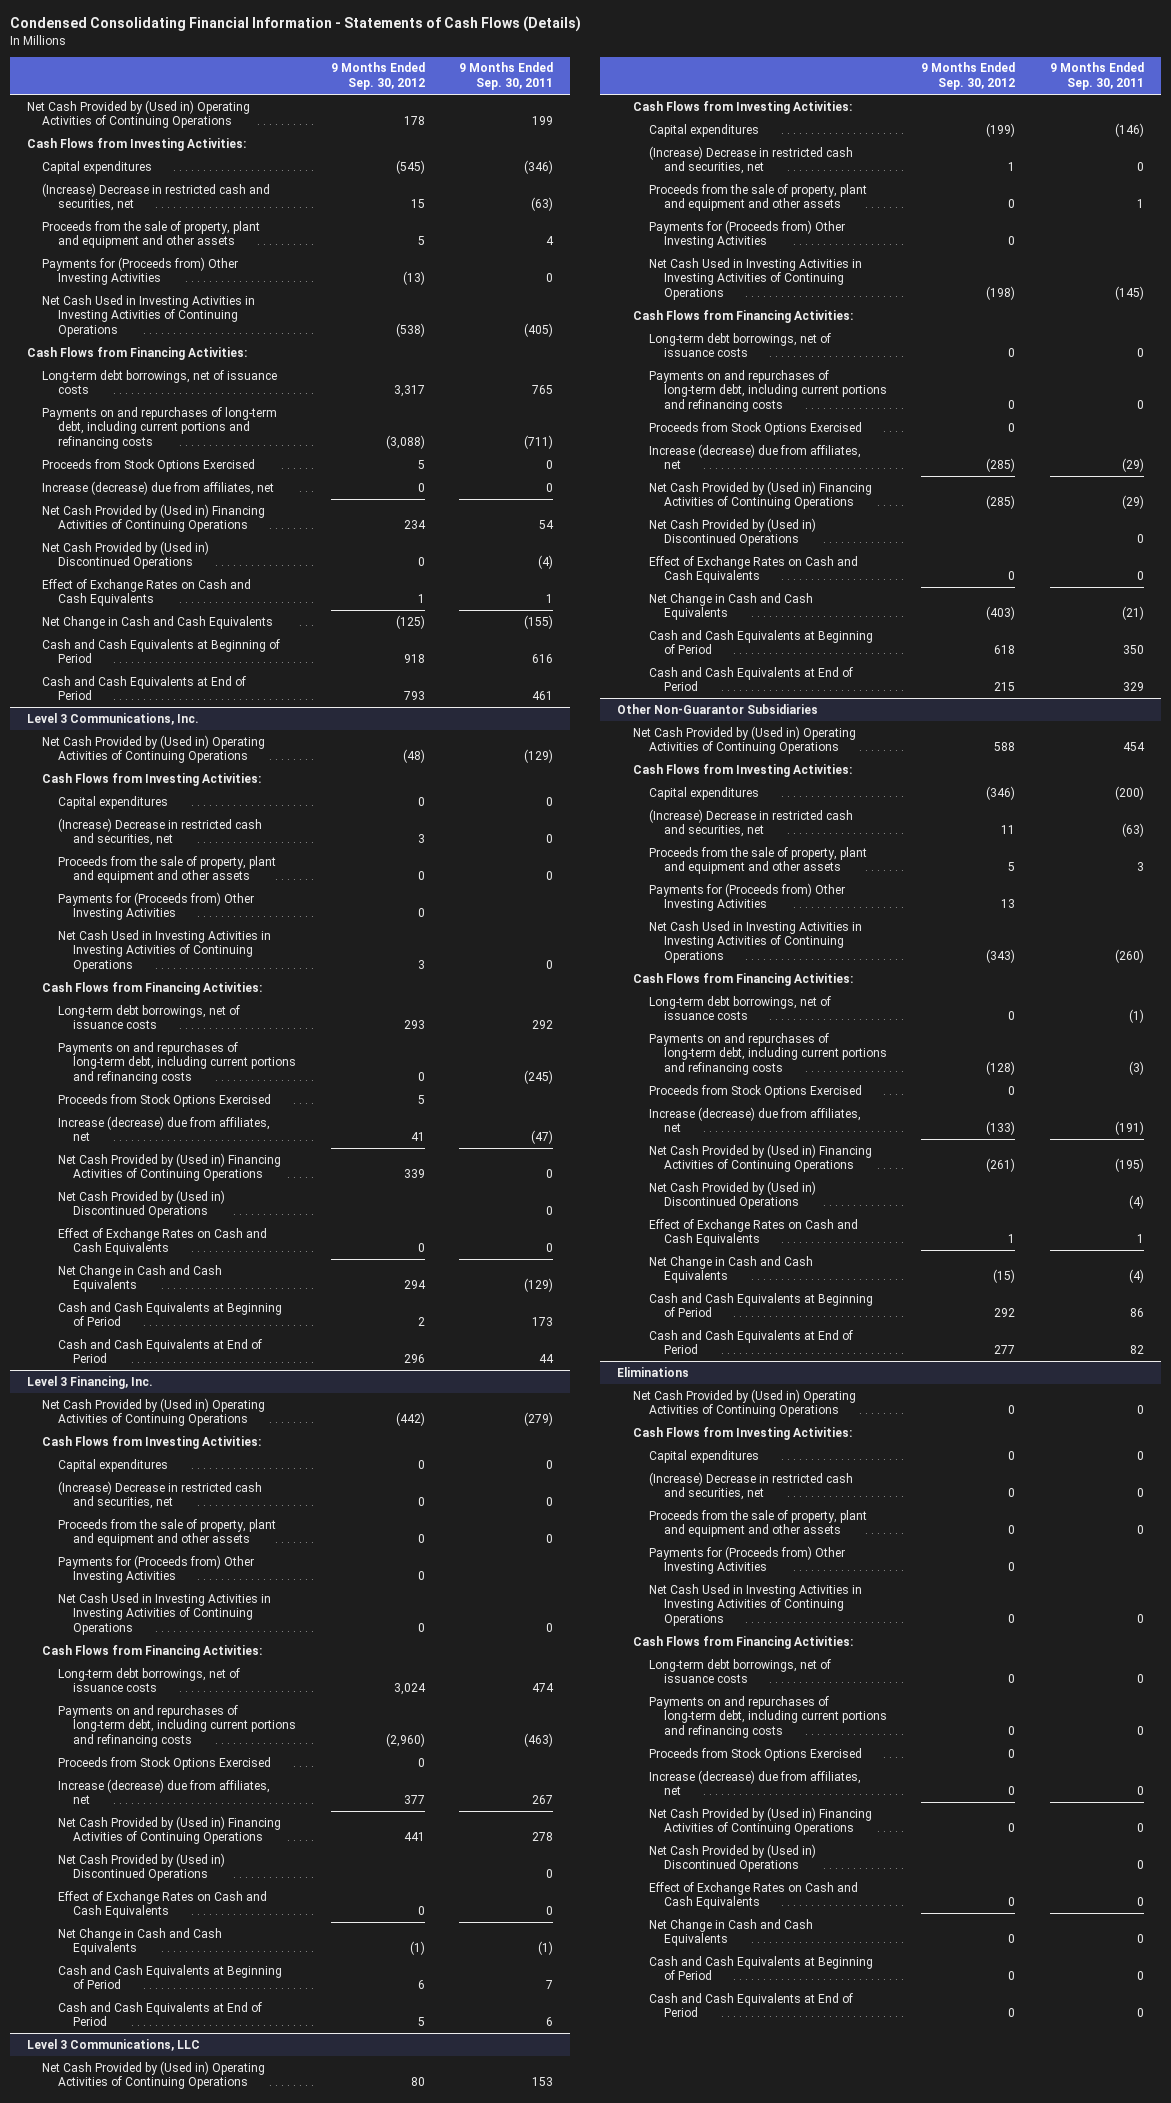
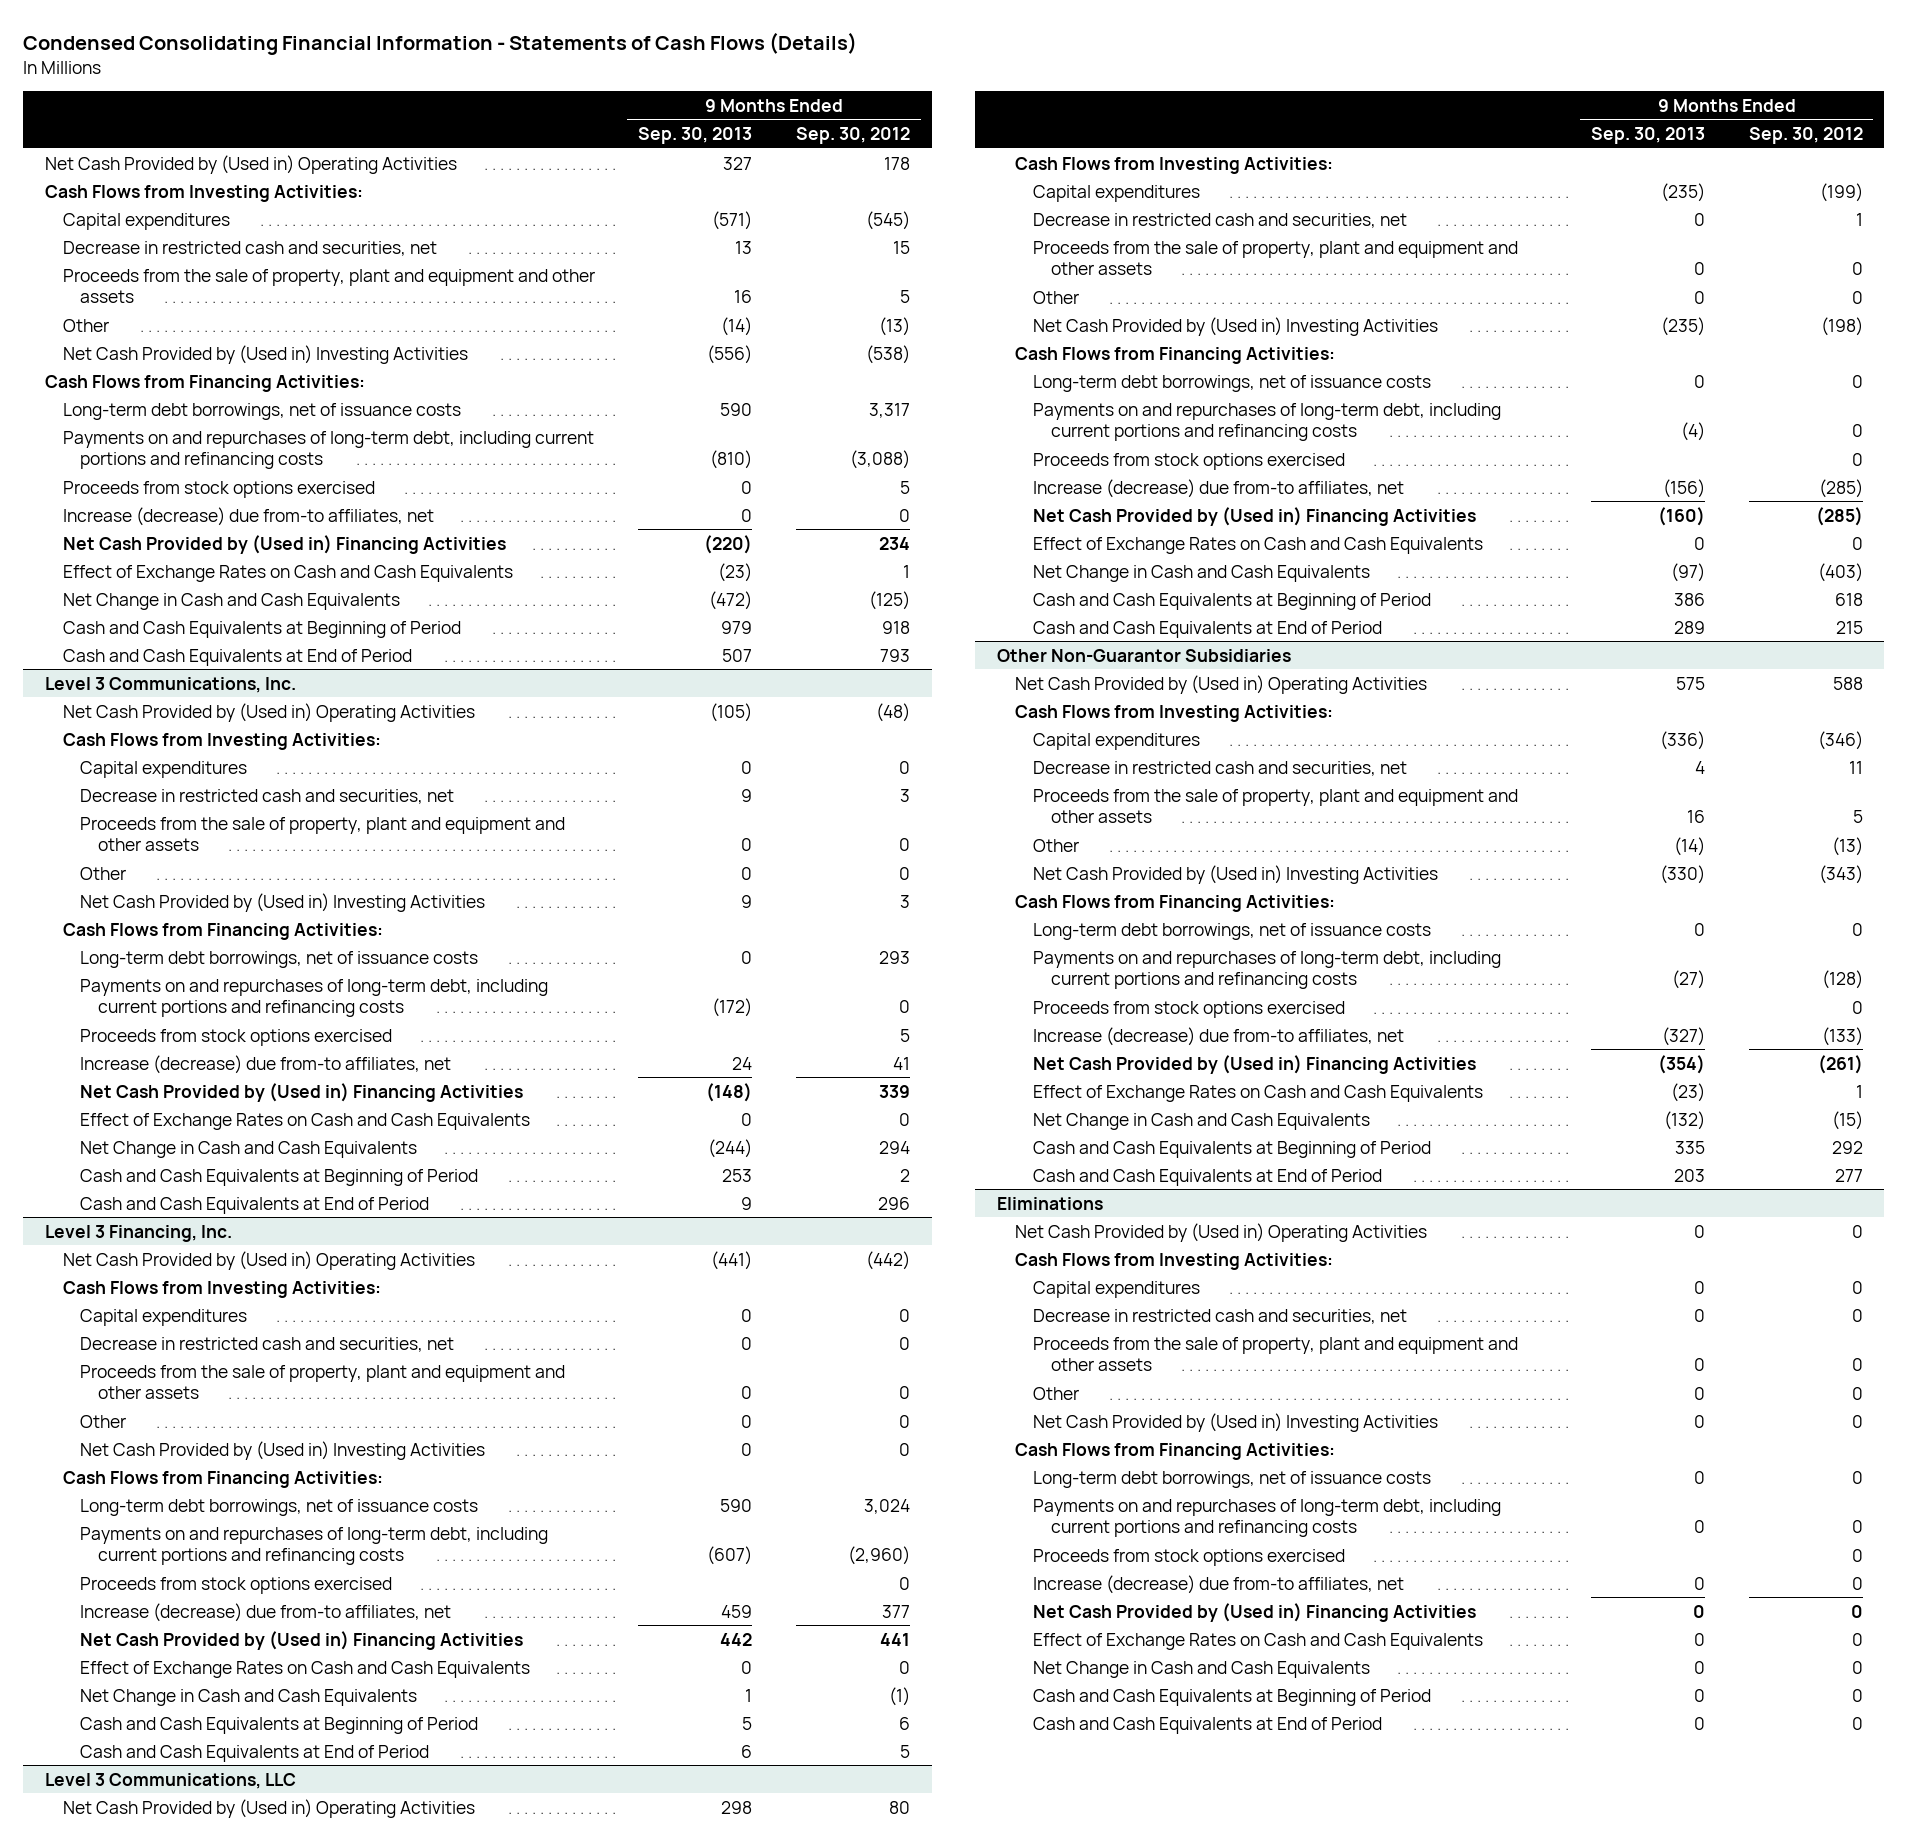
[459,62,554,90] 9 Months Ended Sep. 30, 2011 -> none
none -> [638,126,753,144] Sep. 30, 2013
[26,99,250,129] Net Cash Provided by (Used in) Operating Activities of Continuing Operations -> [44,154,457,174] Net Cash Provided by (Used in) Operating Activities
[42,182,271,212] (Increase) Decrease in restricted cash and securities, net -> [62,240,437,256] Decrease in restricted cash and securities, net
[42,256,239,286] Payments for (Proceeds from) Other Investing Activities -> [62,318,109,332] Other
[42,294,256,337] Net Cash Used in Investing Activities in Investing Activities of Continuing Operations -> [62,344,468,364] Net Cash Provided by (Used in) Investing Activities
[42,540,210,570] Net Cash Provided by (Used in) Discontinued Operations -> none
[42,458,256,472] Proceeds from Stock Options Exercised -> [62,480,375,498] Proceeds from stock options exercised
[42,480,275,495] Increase (decrease) due from affiliates, net -> [62,506,434,526] Increase (decrease) due from-to affiliates, net
[42,503,266,533] Net Cash Provided by (Used in) Financing Activities of Continuing Operations -> [62,534,506,554] Net Cash Provided by (Used in) Financing Activities
[42,734,266,764] Net Cash Provided by (Used in) Operating Activities of Continuing Operations -> [62,702,475,722] Net Cash Provided by (Used in) Operating Activities
[57,817,262,847] (Increase) Decrease in restricted cash and securities, net -> [80,788,455,804] Decrease in restricted cash and securities, net
[57,891,254,921] Payments for (Proceeds from) Other Investing Activities -> [80,866,127,880] Other
[57,929,271,972] Net Cash Used in Investing Activities in Investing Activities of Continuing Operations -> [80,892,486,912] Net Cash Provided by (Used in) Investing Activities
[57,1189,225,1219] Net Cash Provided by (Used in) Discontinued Operations -> none
[57,1093,271,1107] Proceeds from Stock Options Exercised -> [80,1028,393,1046] Proceeds from stock options exercised
[57,1115,270,1142] Increase (decrease) due from affiliates, net -> [80,1054,452,1074] Increase (decrease) due from-to affiliates, net
[57,1152,281,1182] Net Cash Provided by (Used in) Financing Activities of Continuing Operations -> [80,1082,524,1102] Net Cash Provided by (Used in) Financing Activities
[42,1397,266,1427] Net Cash Provided by (Used in) Operating Activities of Continuing Operations -> [62,1250,475,1270] Net Cash Provided by (Used in) Operating Activities
[57,1480,262,1510] (Increase) Decrease in restricted cash and securities, net -> [80,1336,455,1352] Decrease in restricted cash and securities, net
[57,1554,254,1584] Payments for (Proceeds from) Other Investing Activities -> [80,1414,127,1428] Other
[57,1592,271,1635] Net Cash Used in Investing Activities in Investing Activities of Continuing Operations -> [80,1440,486,1460] Net Cash Provided by (Used in) Investing Activities
[57,1852,225,1882] Net Cash Provided by (Used in) Discontinued Operations -> none
[57,1756,271,1770] Proceeds from Stock Options Exercised -> [80,1576,393,1594] Proceeds from stock options exercised
[57,1778,270,1805] Increase (decrease) due from affiliates, net -> [80,1602,452,1622] Increase (decrease) due from-to affiliates, net
[57,1815,281,1845] Net Cash Provided by (Used in) Financing Activities of Continuing Operations -> [80,1630,524,1650] Net Cash Provided by (Used in) Financing Activities
[42,2060,266,2090] Net Cash Provided by (Used in) Operating Activities of Continuing Operations -> [62,1798,475,1818] Net Cash Provided by (Used in) Operating Activities
[648,145,853,175] (Increase) Decrease in restricted cash and securities, net -> [1032,212,1407,228] Decrease in restricted cash and securities, net
[648,219,845,249] Payments for (Proceeds from) Other Investing Activities -> [1032,290,1079,304] Other
[648,257,862,300] Net Cash Used in Investing Activities in Investing Activities of Continuing Operations -> [1032,316,1438,336] Net Cash Provided by (Used in) Investing Activities
[648,517,816,547] Net Cash Provided by (Used in) Discontinued Operations -> none
[648,421,862,435] Proceeds from Stock Options Exercised -> [1032,452,1345,470] Proceeds from stock options exercised
[648,443,861,470] Increase (decrease) due from affiliates, net -> [1032,478,1404,498] Increase (decrease) due from-to affiliates, net
[648,480,872,510] Net Cash Provided by (Used in) Financing Activities of Continuing Operations -> [1032,506,1476,526] Net Cash Provided by (Used in) Financing Activities
[632,725,856,755] Net Cash Provided by (Used in) Operating Activities of Continuing Operations -> [1015,674,1428,694] Net Cash Provided by (Used in) Operating Activities
[648,808,853,838] (Increase) Decrease in restricted cash and securities, net -> [1032,760,1407,776] Decrease in restricted cash and securities, net
[648,882,845,912] Payments for (Proceeds from) Other Investing Activities -> none
none -> [1032,838,1079,852] Other
[648,920,862,963] Net Cash Used in Investing Activities in Investing Activities of Continuing Operations -> [1032,864,1438,884] Net Cash Provided by (Used in) Investing Activities
[648,1180,816,1210] Net Cash Provided by (Used in) Discontinued Operations -> none
[648,1084,862,1098] Proceeds from Stock Options Exercised -> [1032,1000,1345,1018] Proceeds from stock options exercised
[648,1106,861,1133] Increase (decrease) due from affiliates, net -> [1032,1026,1404,1046] Increase (decrease) due from-to affiliates, net
[648,1143,872,1173] Net Cash Provided by (Used in) Financing Activities of Continuing Operations -> [1032,1054,1476,1074] Net Cash Provided by (Used in) Financing Activities
[632,1388,856,1418] Net Cash Provided by (Used in) Operating Activities of Continuing Operations -> [1015,1222,1428,1242] Net Cash Provided by (Used in) Operating Activities
[648,1471,853,1501] (Increase) Decrease in restricted cash and securities, net -> [1032,1308,1407,1324] Decrease in restricted cash and securities, net
[648,1545,845,1575] Payments for (Proceeds from) Other Investing Activities -> [1032,1386,1079,1400] Other
[648,1583,862,1626] Net Cash Used in Investing Activities in Investing Activities of Continuing Operations -> [1032,1412,1438,1432] Net Cash Provided by (Used in) Investing Activities
[648,1843,816,1873] Net Cash Provided by (Used in) Discontinued Operations -> none
[648,1747,862,1761] Proceeds from Stock Options Exercised -> [1032,1548,1345,1566] Proceeds from stock options exercised
[648,1769,861,1796] Increase (decrease) due from affiliates, net -> [1032,1574,1404,1594] Increase (decrease) due from-to affiliates, net
[648,1806,872,1836] Net Cash Provided by (Used in) Financing Activities of Continuing Operations -> [1032,1602,1476,1622] Net Cash Provided by (Used in) Financing Activities

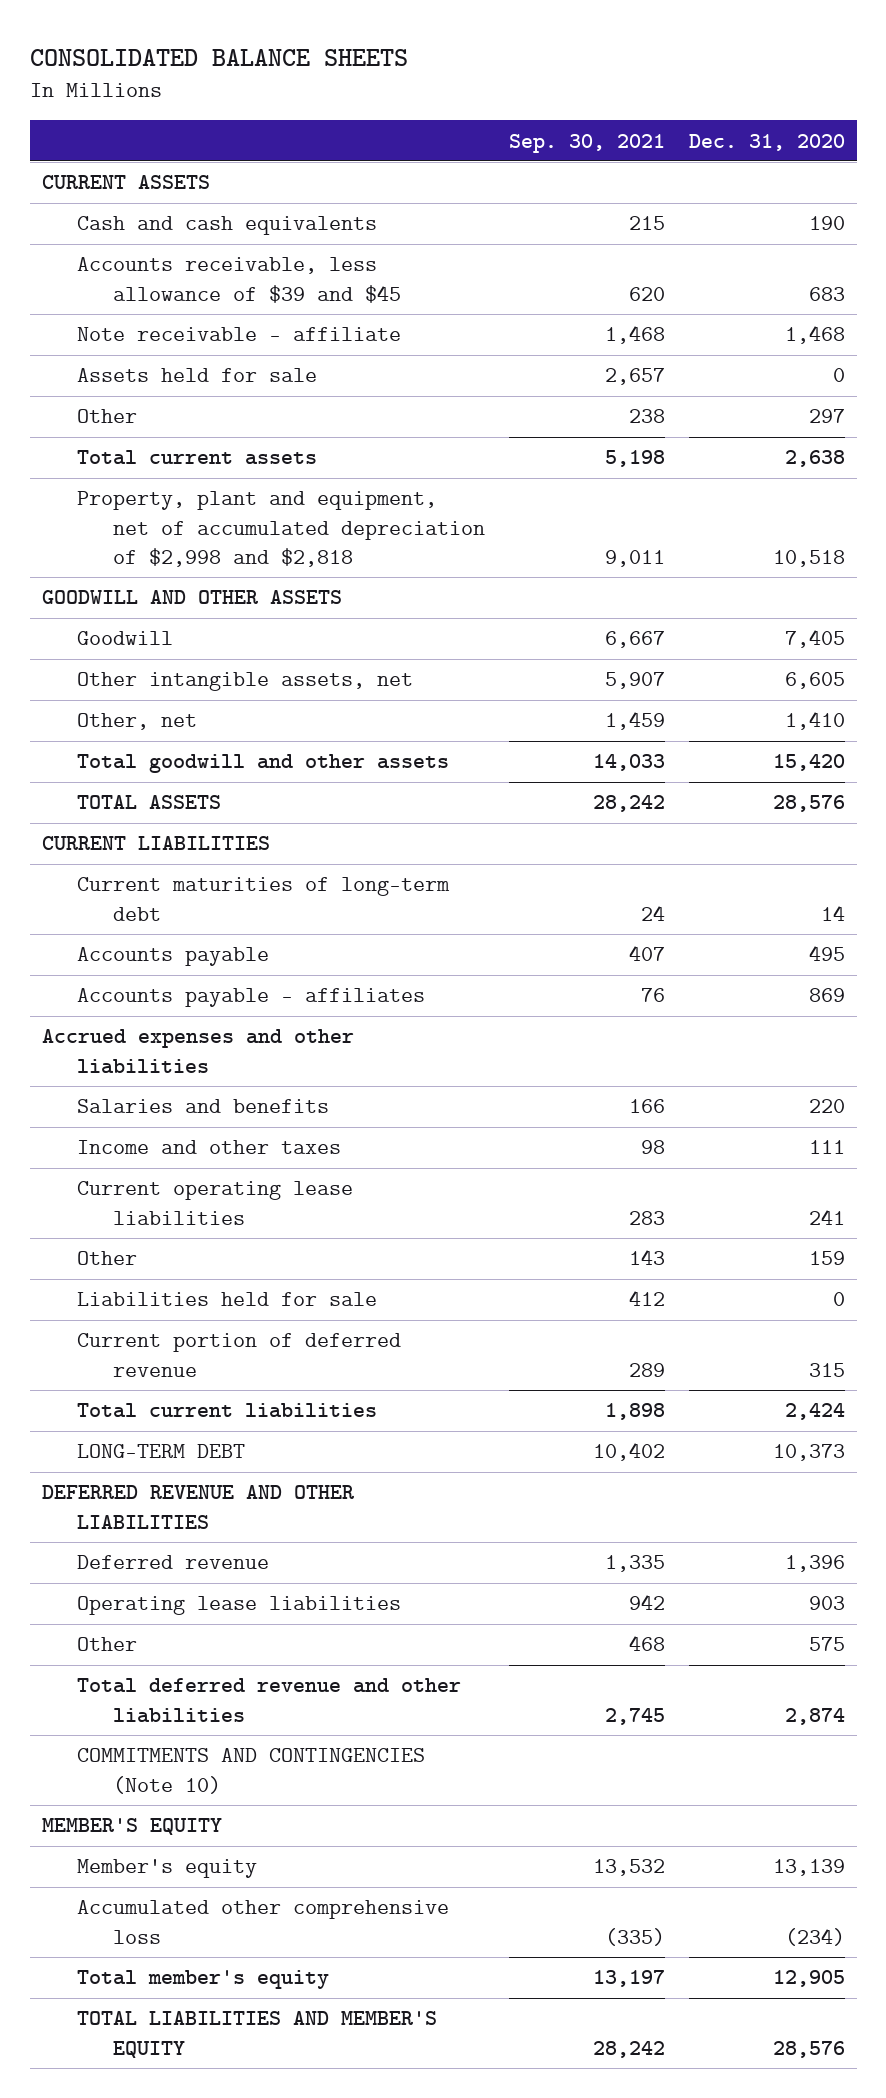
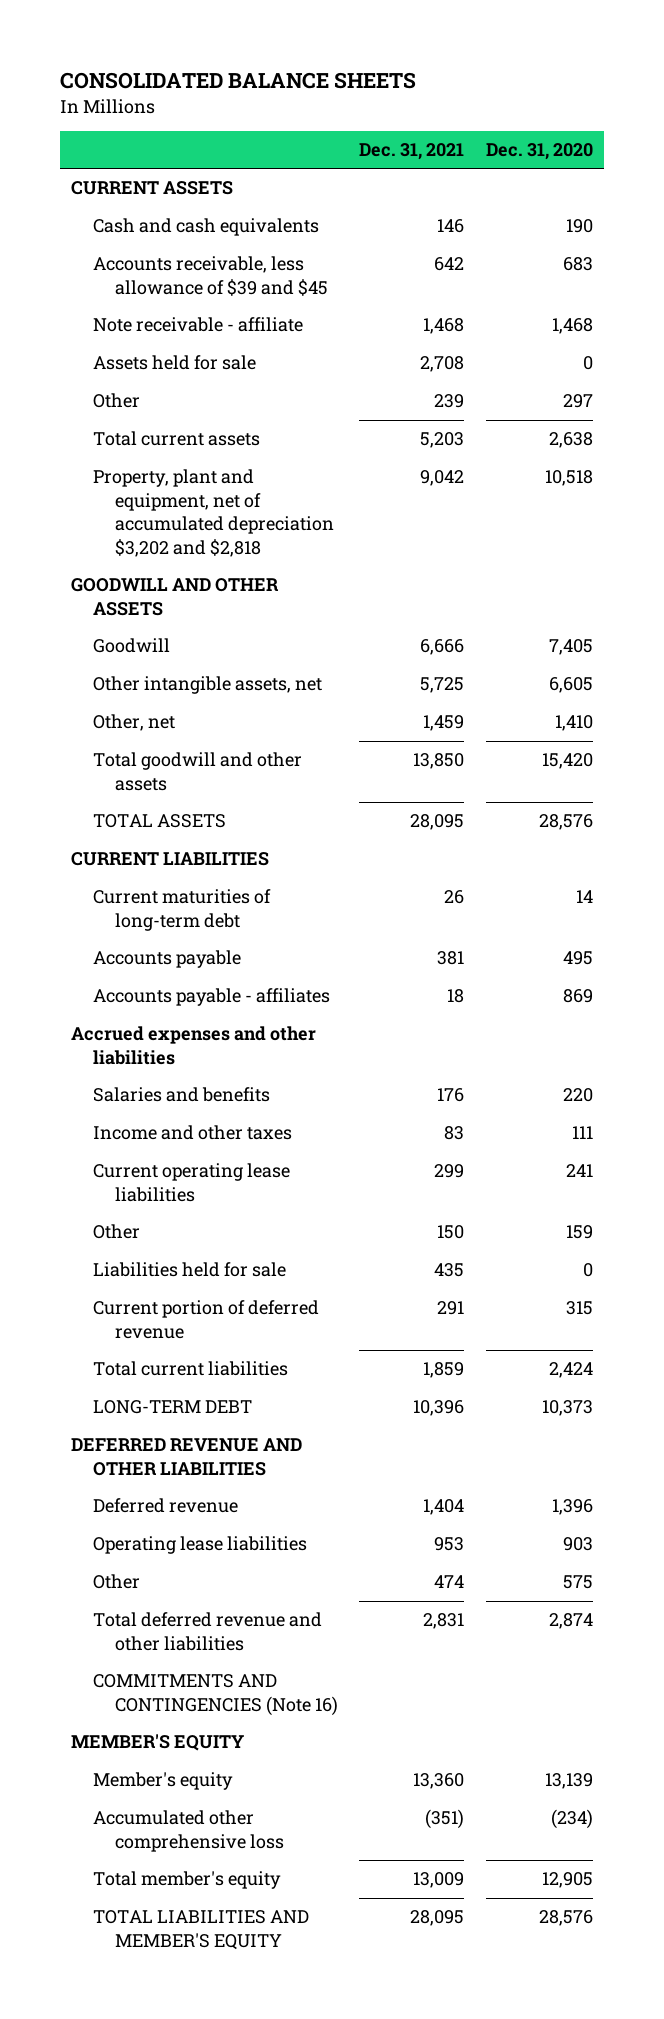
[509,133,666,153] Sep. 30, 2021 -> none
none -> [359,142,465,160] Dec. 31, 2021
[77,491,486,568] Property, plant and equipment, net of accumulated depreciation of $2,998 and $2,818 -> [92,469,334,557] Property, plant and equipment, net of accumulated depreciation $3,202 and $2,818
[77,1748,426,1794] COMMITMENTS AND CONTINGENCIES (Note 10) -> [92,1674,338,1716] COMMITMENTS AND CONTINGENCIES (Note 16)

